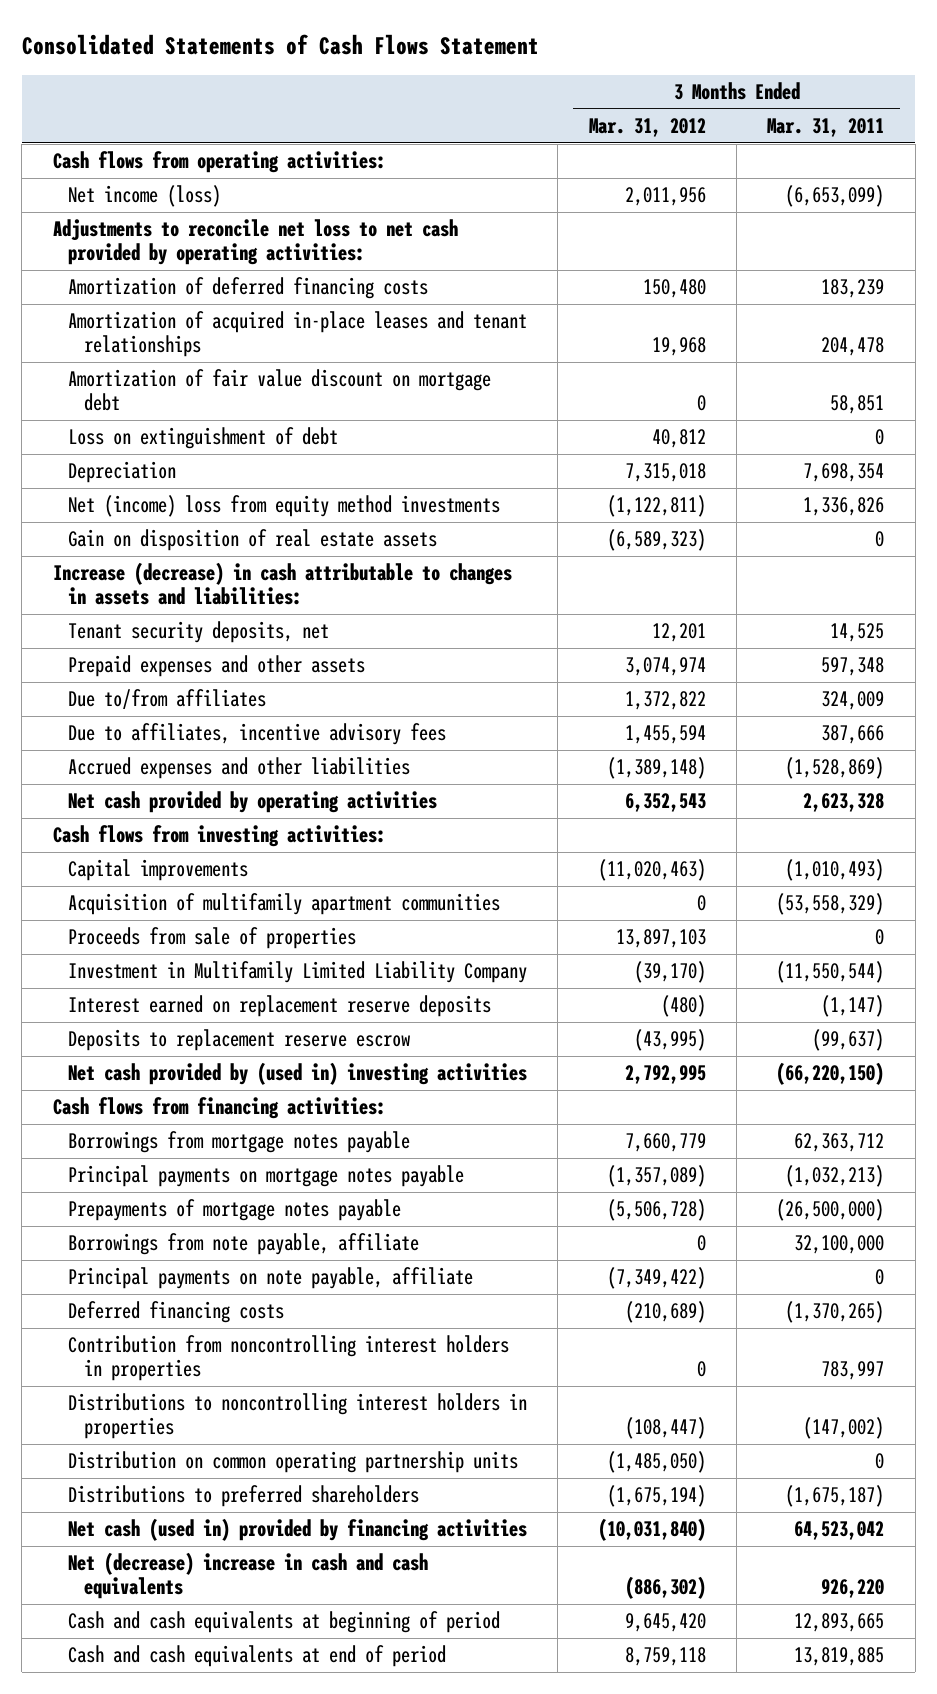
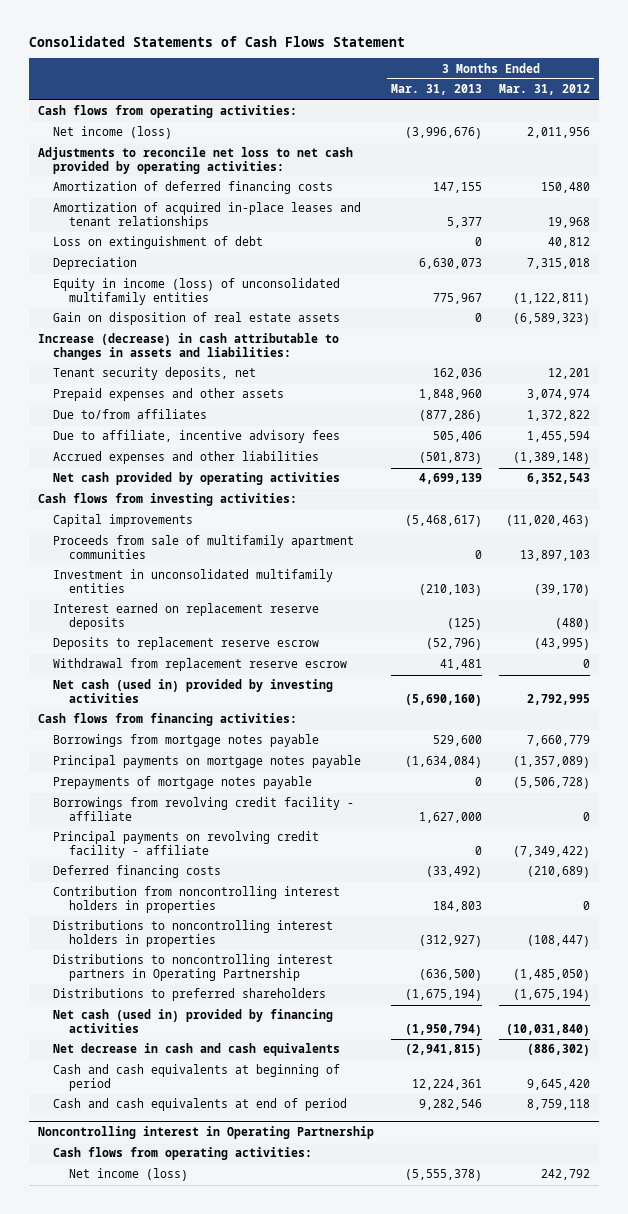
[767,117,885,137] Mar. 31, 2011 -> none
none -> [391,84,483,96] Mar. 31, 2013
[68,369,492,412] Amortization of fair value discount on mortgage debt -> none
[68,495,501,518] Net (income) loss from equity method investments -> [53,278,341,306] Equity in income (loss) of unconsolidated multifamily entities
[68,723,447,746] Due to affiliates, incentive advisory fees -> [53,430,341,444] Due to affiliate, incentive advisory fees
[68,893,501,916] Acquisition of multifamily apartment communities -> none
[68,927,357,950] Proceeds from sale of properties -> [53,535,355,560] Proceeds from sale of multifamily apartment communities
[68,961,528,984] Investment in Multifamily Limited Liability Company -> [53,569,334,594] Investment in unconsolidated multifamily entities
none -> [53,658,348,672] Withdrawal from replacement reserve escrow
[68,1062,528,1086] Net cash provided by (used in) investing activities -> [53,679,334,704] Net cash (used in) provided by investing activities
[68,1233,420,1256] Borrowings from note payable, affiliate -> [53,797,355,822] Borrowings from revolving credit facility - affiliate
[68,1267,474,1290] Principal payments on note payable, affiliate -> [53,831,320,859] Principal payments on revolving credit facility - affiliate
[68,1451,519,1474] Distribution on common operating partnership units -> [53,954,334,982] Distributions to noncontrolling interest partners in Operating Partnership
[68,1552,429,1600] Net (decrease) increase in cash and cash equivalents -> [53,1043,341,1057] Net decrease in cash and cash equivalents
none -> [37,1126,374,1140] Noncontrolling interest in Operating Partnership
none -> [53,1147,313,1161] Cash flows from operating activities:
none -> [68,1168,188,1182] Net income (loss)

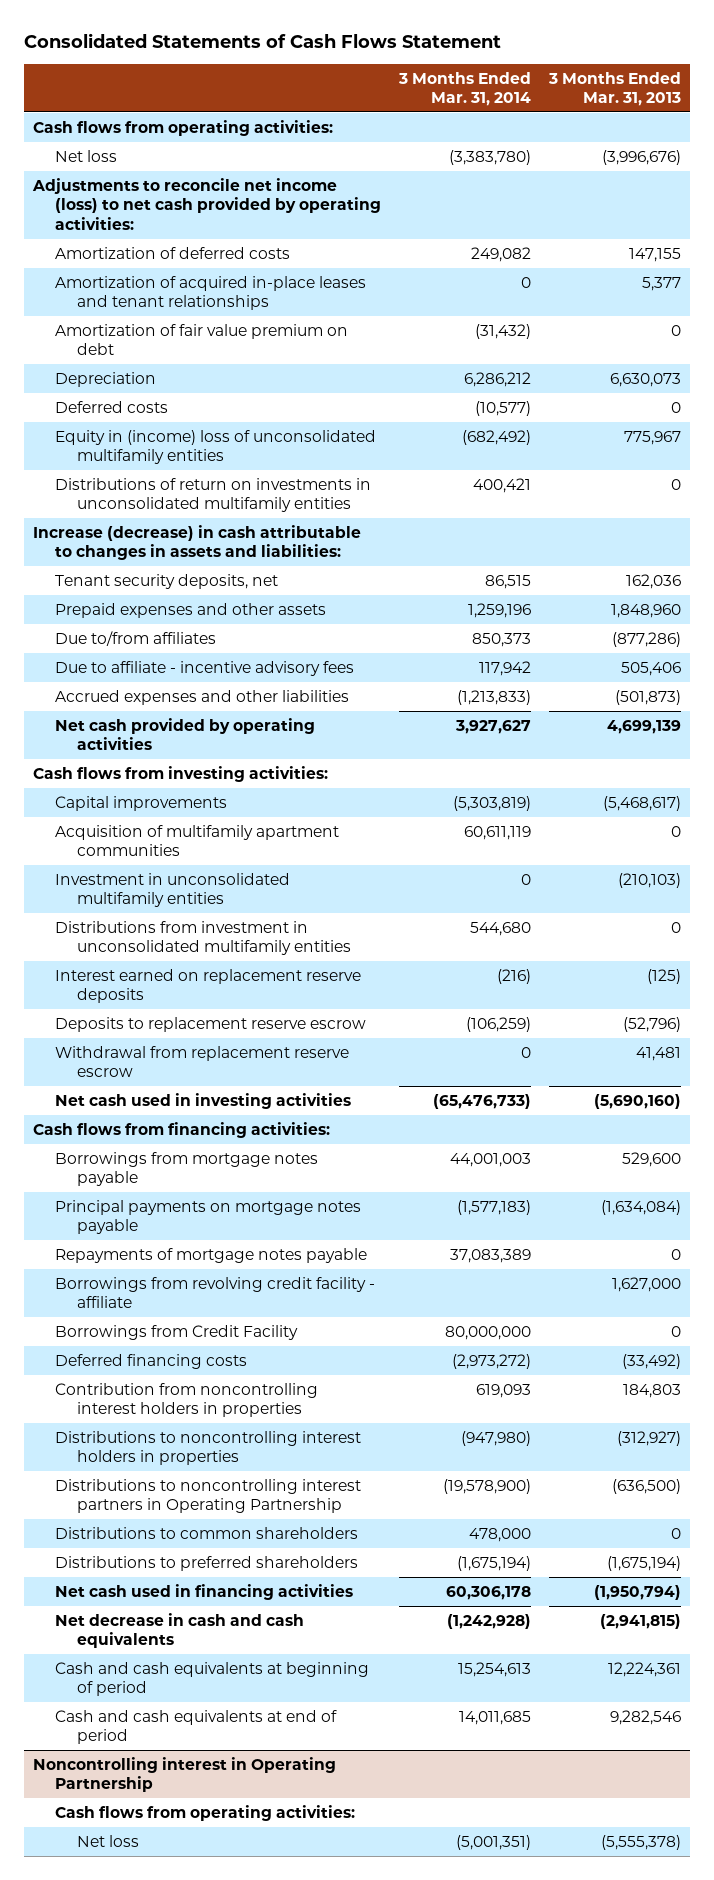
[499,84,591,96] Mar. 31, 2012 -> none
none -> [397,71,531,107] 3 Months Ended Mar. 31, 2014
[53,126,173,140] Net income (loss) -> [54,149,117,162] Net loss
[37,147,353,175] Adjustments to reconcile net loss to net cash provided by operating activities: -> [31,177,381,230] Adjustments to reconcile net income (loss) to net cash provided by operating activities:
[53,181,334,195] Amortization of deferred financing costs -> [54,246,290,259] Amortization of deferred costs
[53,236,264,250] Loss on extinguishment of debt -> none
none -> [54,323,348,356] Amortization of fair value premium on debt
[53,312,341,326] Gain on disposition of real estate assets -> none
none -> [54,400,168,413] Deferred costs
[53,278,341,306] Equity in income (loss) of unconsolidated multifamily entities -> [54,429,376,465] Equity in (income) loss of unconsolidated multifamily entities
none -> [54,477,371,513] Distributions of return on investments in unconsolidated multifamily entities
[53,430,341,444] Due to affiliate, incentive advisory fees -> [54,660,354,676] Due to affiliate - incentive advisory fees
[53,535,355,560] Proceeds from sale of multifamily apartment communities -> [54,824,339,857] Acquisition of multifamily apartment communities
none -> [54,920,351,956] Distributions from investment in unconsolidated multifamily entities
[53,679,334,704] Net cash (used in) provided by investing activities -> [54,1092,351,1109] Net cash used in investing activities
[53,776,313,790] Prepayments of mortgage notes payable -> [54,1247,367,1263] Repayments of mortgage notes payable
[53,831,320,859] Principal payments on revolving credit facility - affiliate -> none
none -> [54,1324,298,1340] Borrowings from Credit Facility
none -> [54,1526,358,1539] Distributions to common shareholders
[53,1009,334,1034] Net cash (used in) provided by financing activities -> [54,1583,353,1600] Net cash used in financing activities
[68,1168,188,1182] Net income (loss) -> [76,1834,139,1847] Net loss

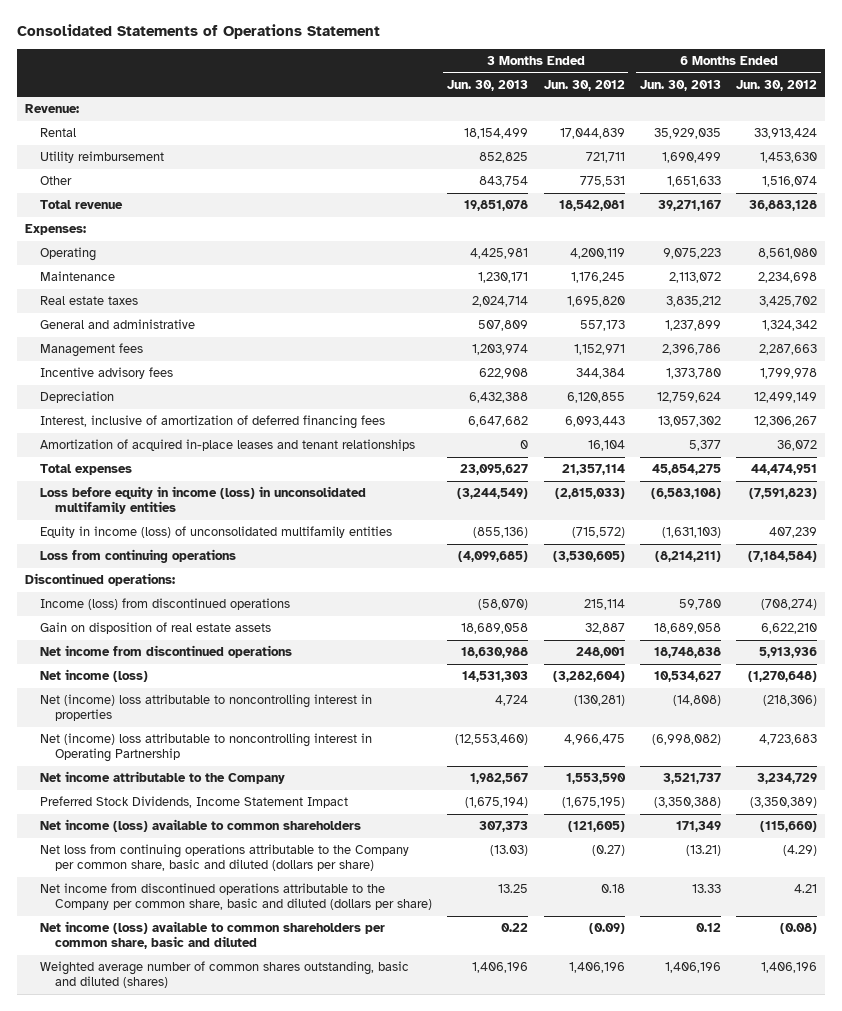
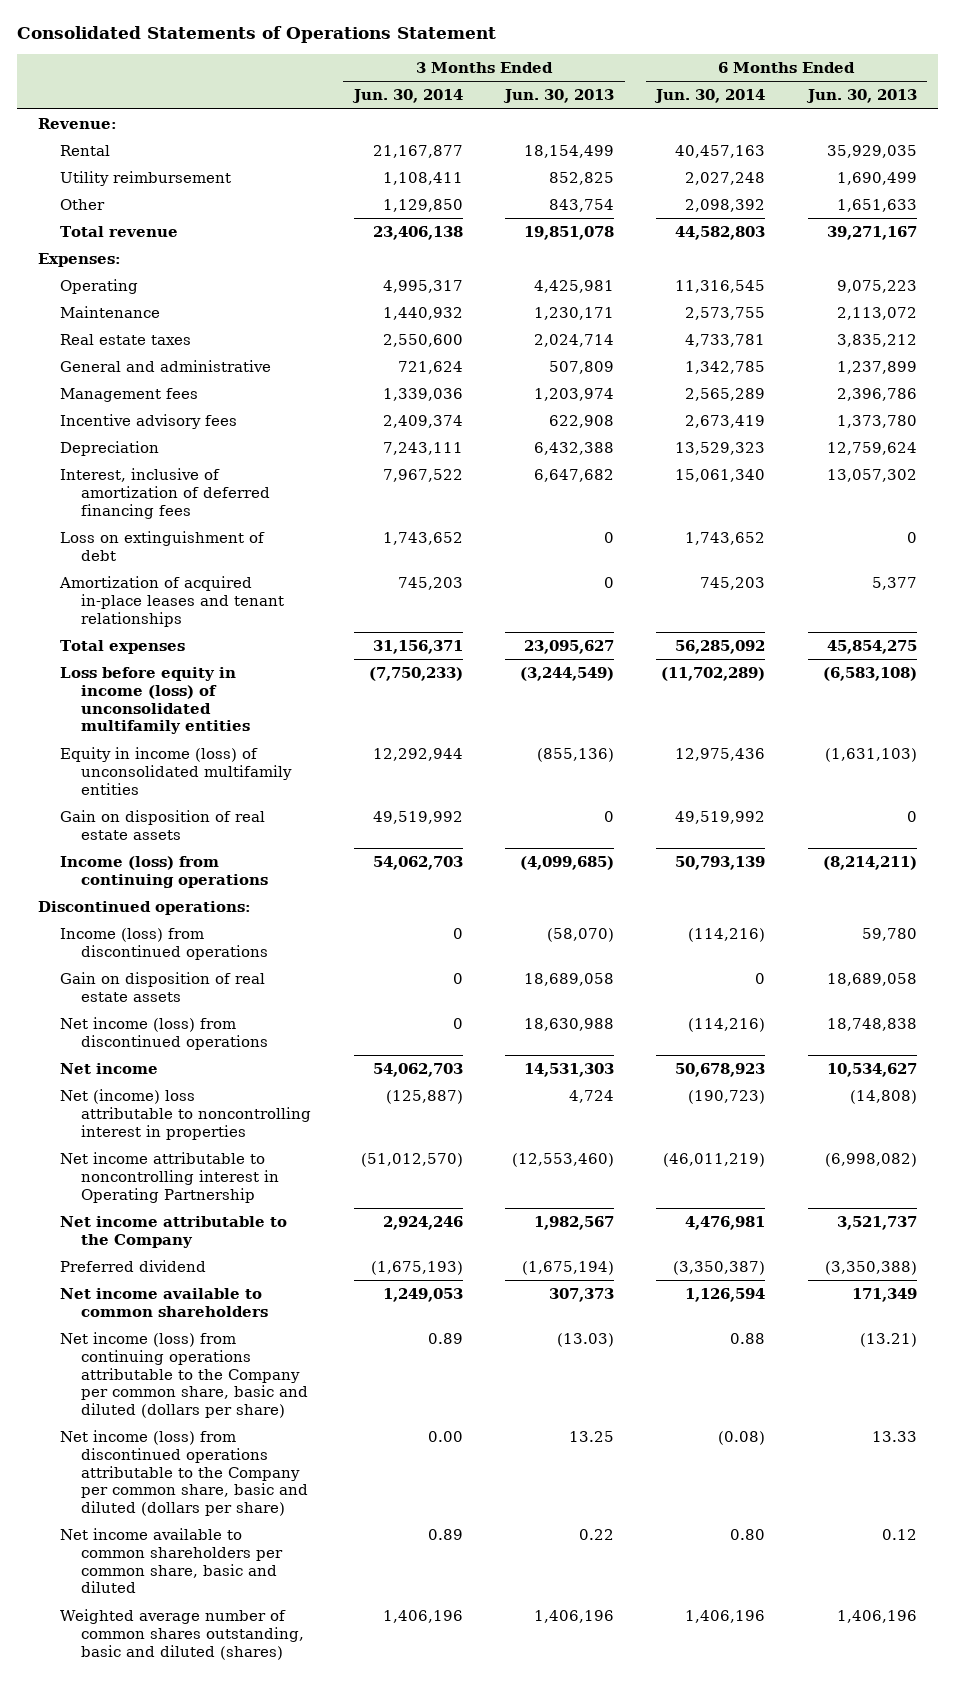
[543,79,625,91] Jun. 30, 2012 -> none
[736,79,818,91] Jun. 30, 2012 -> none
none -> [351,89,463,104] Jun. 30, 2014
none -> [654,89,766,104] Jun. 30, 2014
none -> [59,530,265,561] Loss on extinguishment of debt
[39,486,366,514] Loss before equity in income (loss) in unconsolidated multifamily entities -> [59,666,251,735] Loss before equity in income (loss) of unconsolidated multifamily entities
none -> [59,809,265,840] Gain on disposition of real estate assets
[39,549,236,564] Loss from continuing operations -> [59,855,269,888] Income (loss) from continuing operations
[39,645,292,659] Net income from discontinued operations -> [59,1016,269,1050] Net income (loss) from discontinued operations
[39,669,148,683] Net income (loss) -> [59,1062,158,1074] Net income
[39,733,372,762] Net (income) loss attributable to noncontrolling interest in Operating Partnership -> [59,1151,280,1203] Net income attributable to noncontrolling interest in Operating Partnership
[39,796,348,809] Preferred Stock Dividends, Income Statement Impact -> [59,1259,206,1272] Preferred dividend
[39,819,361,833] Net income (loss) available to common shareholders -> [59,1287,269,1317] Net income available to common shareholders
[39,844,409,871] Net loss from continuing operations attributable to the Company per common share, basic and diluted (dollars per share) -> [59,1331,309,1419] Net income (loss) from continuing operations attributable to the Company per common share, basic and diluted (dollars per share)
[39,883,432,910] Net income from discontinued operations attributable to the Company per common share, basic and diluted (dollars per share) -> [59,1429,309,1517] Net income (loss) from discontinued operations attributable to the Company per common share, basic and diluted (dollars per share)
[39,921,385,949] Net income (loss) available to common shareholders per common share, basic and diluted -> [59,1527,284,1594] Net income available to common shareholders per common share, basic and diluted

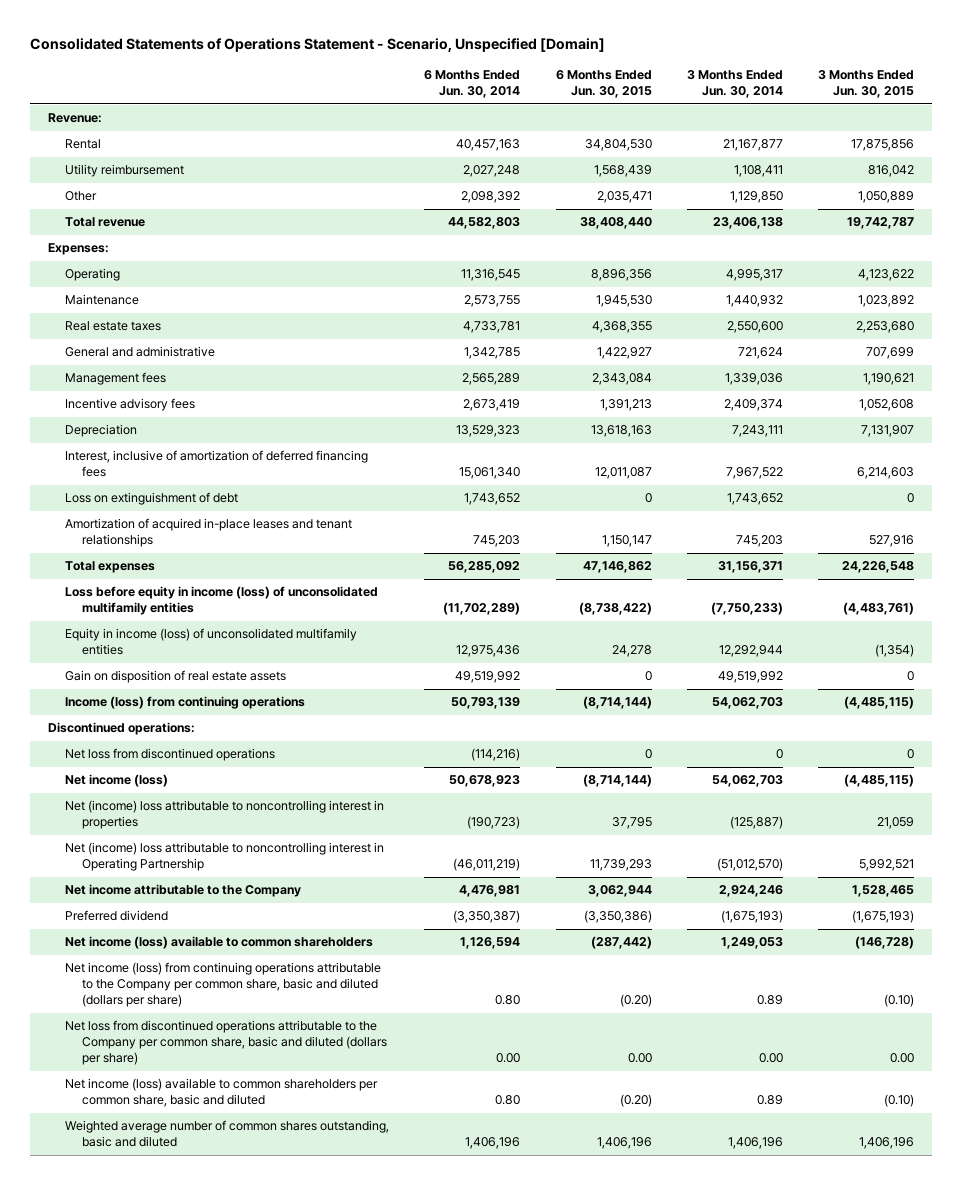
[16,26,496,44] Consolidated Statements of Operations Statement -> [30,38,606,53] Consolidated Statements of Operations Statement - Scenario, Unspecified [Domain]
[503,89,615,104] Jun. 30, 2013 -> none
[805,89,917,104] Jun. 30, 2013 -> none
none -> [555,70,652,99] 6 Months Ended Jun. 30, 2015
none -> [818,70,915,99] 3 Months Ended Jun. 30, 2015
[59,927,269,960] Income (loss) from discontinued operations -> none
[59,971,265,1002] Gain on disposition of real estate assets -> none
[59,1016,269,1050] Net income (loss) from discontinued operations -> [64,748,275,762] Net loss from discontinued operations
[59,1062,158,1074] Net income -> [64,774,168,788] Net income (loss)
[59,1151,280,1203] Net income attributable to noncontrolling interest in Operating Partnership -> [64,842,384,872] Net (income) loss attributable to noncontrolling interest in Operating Partnership
[59,1287,269,1317] Net income available to common shareholders -> [64,936,373,950] Net income (loss) available to common shareholders
[730,1332,766,1344] 0.88 -> [495,995,521,1006] 0.80
[59,1429,309,1517] Net income (loss) from discontinued operations attributable to the Company per common share, basic and diluted (dollars per share) -> [64,1020,388,1066] Net loss from discontinued operations attributable to the Company per common share, basic and diluted (dollars per share)
[718,1430,766,1445] (0.08) -> [496,1053,521,1064] 0.00
[59,1527,284,1594] Net income available to common shareholders per common share, basic and diluted -> [64,1078,378,1108] Net income (loss) available to common shareholders per common share, basic and diluted
[59,1608,305,1660] Weighted average number of common shares outstanding, basic and diluted (shares) -> [64,1120,389,1148] Weighted average number of common shares outstanding, basic and diluted

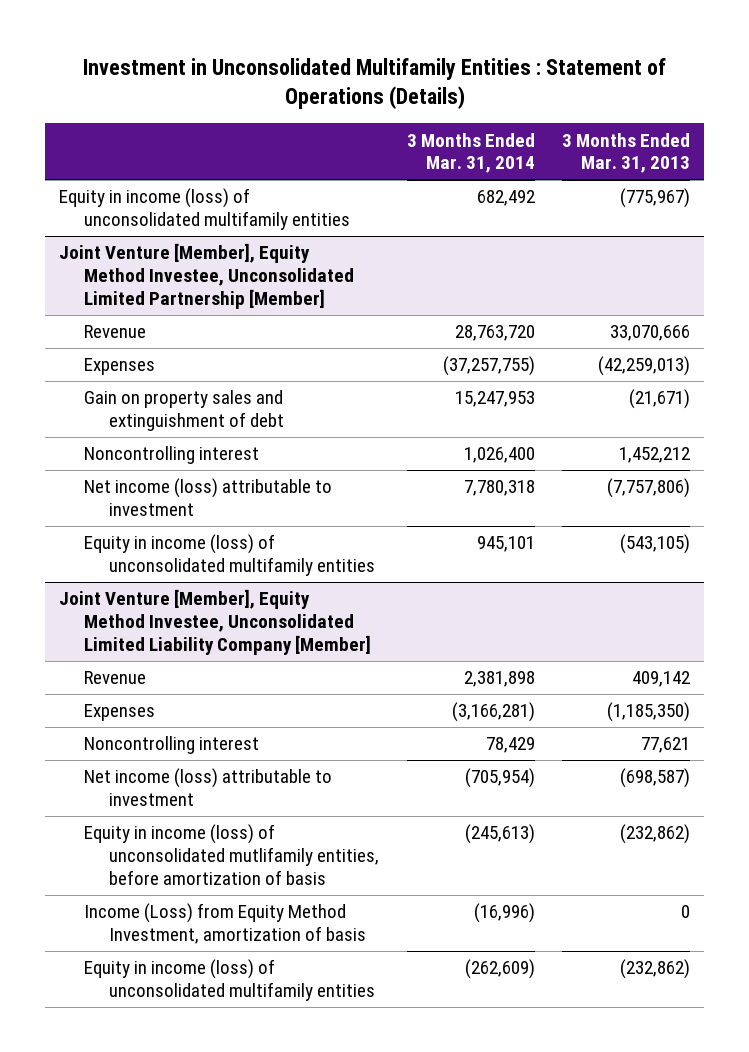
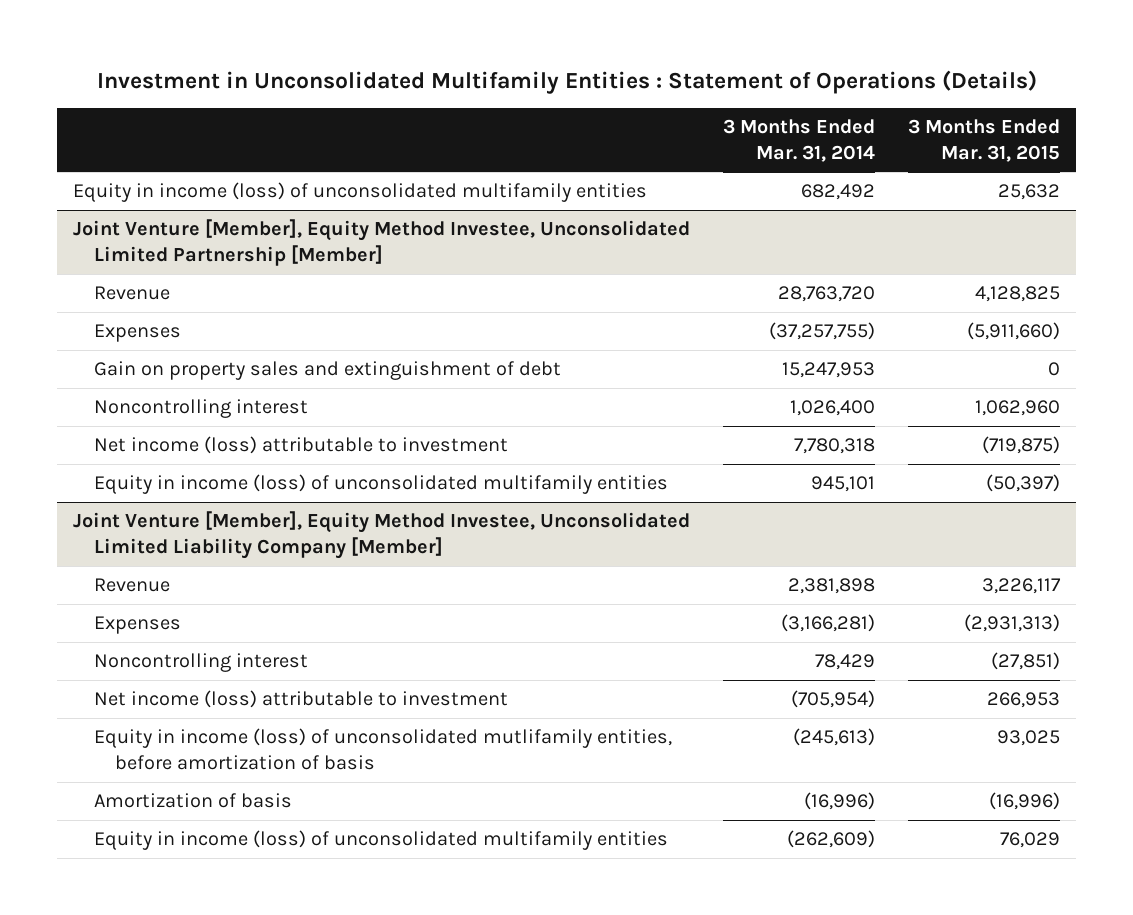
[562,132,691,174] 3 Months Ended Mar. 31, 2013 -> none
none -> [907,118,1060,162] 3 Months Ended Mar. 31, 2015
[84,903,367,945] Income (Loss) from Equity Method Investment, amortization of basis -> [94,793,293,809] Amortization of basis

